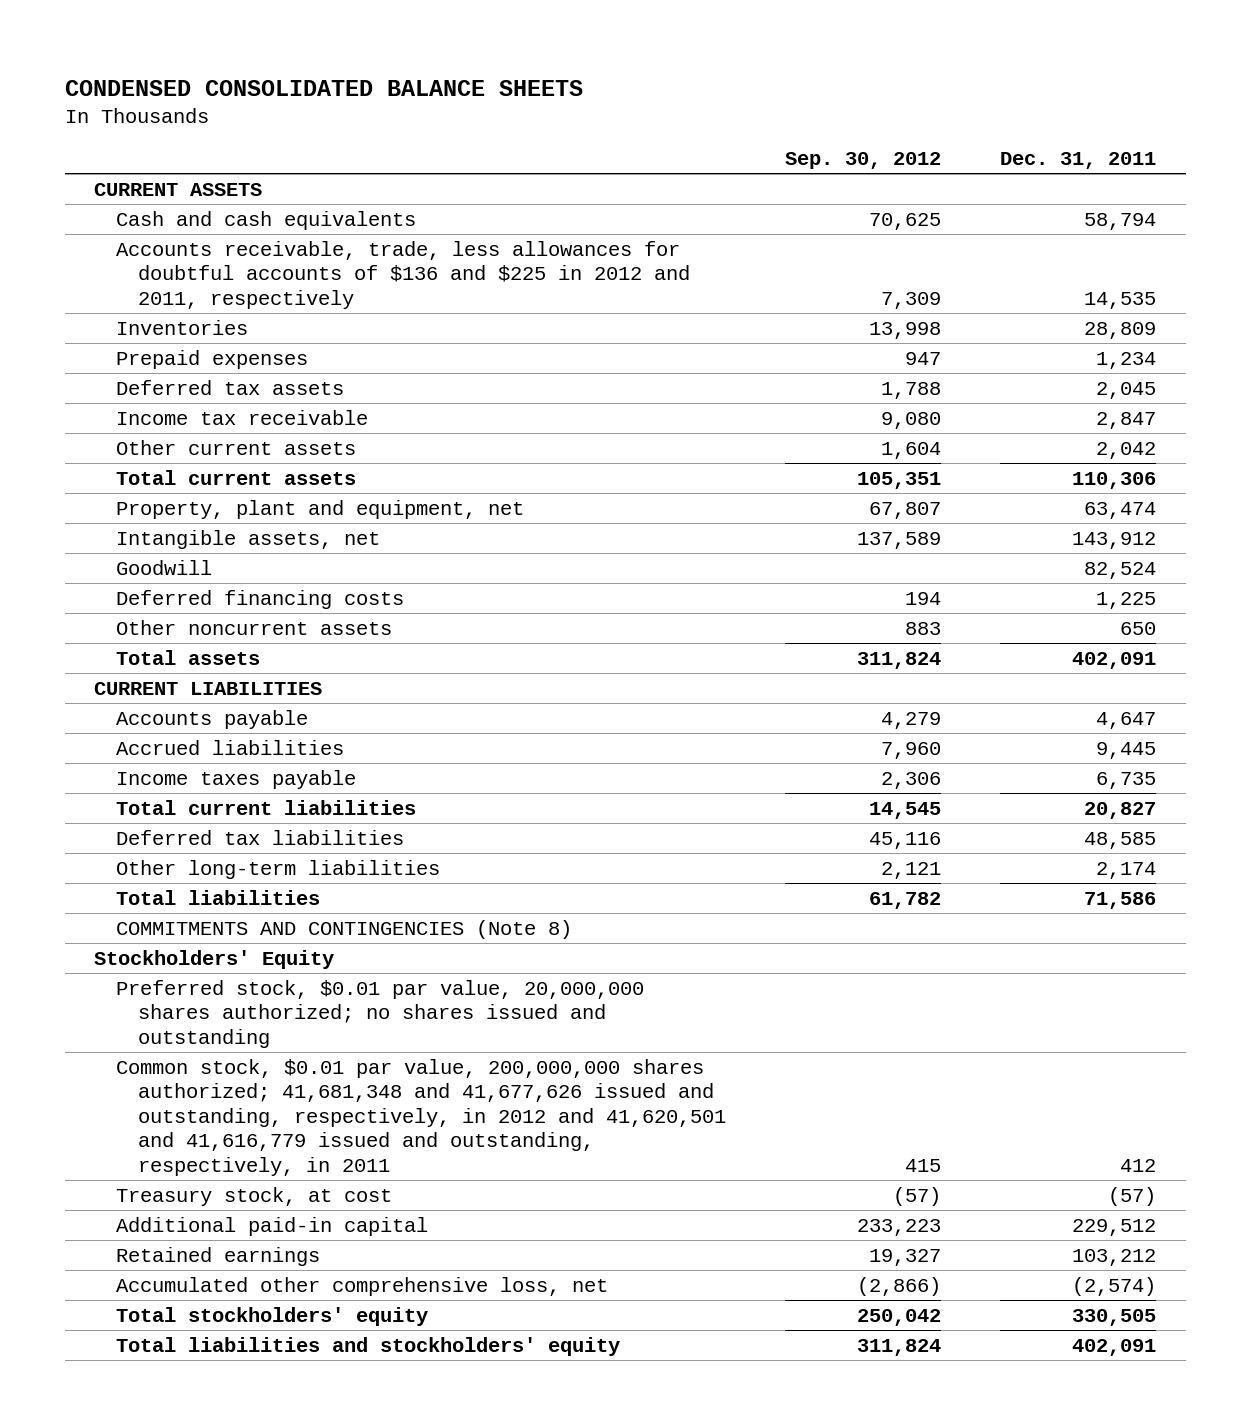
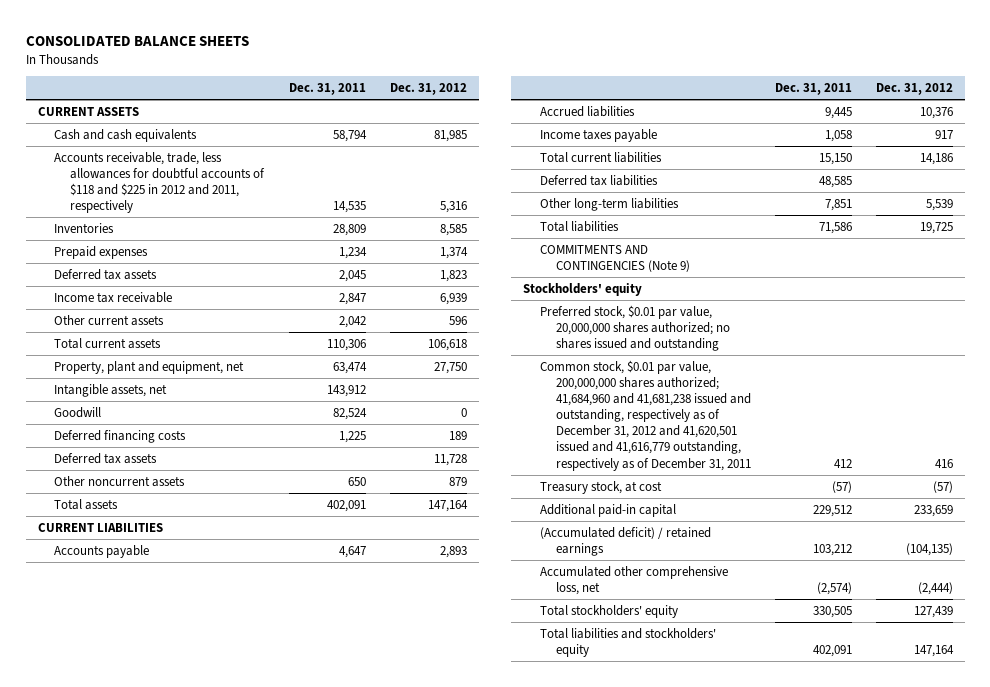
[64,80,583,97] CONDENSED CONSOLIDATED BALANCE SHEETS -> [25,36,249,47] CONSOLIDATED BALANCE SHEETS
[784,152,941,170] Sep. 30, 2012 -> none
none -> [390,83,468,96] Dec. 31, 2012
[116,240,690,309] Accounts receivable, trade, less allowances for doubtful accounts of $136 and $225 in 2012 and 2011, respectively -> [54,151,266,214] Accounts receivable, trade, less allowances for doubtful accounts of $118 and $225 in 2012 and 2011, respectively
none -> [54,452,158,464] Deferred tax assets
[1096,771,1157,789] 6,735 -> [824,129,852,142] 1,058
[1084,801,1157,819] 20,827 -> [818,152,852,165] 15,150
[1096,861,1157,879] 2,174 -> [824,198,852,211] 7,851
[116,919,573,939] COMMITMENTS AND CONTINGENCIES (Note 8) -> [539,244,690,272] COMMITMENTS AND CONTINGENCIES (Note 9)
[94,949,335,969] Stockholders' Equity -> [523,282,643,296] Stockholders' equity
[116,1058,726,1176] Common stock, $0.01 par value, 200,000,000 shares authorized; 41,681,348 and 41,677,626 issued and outstanding, respectively, in 2012 and 41,620,501 and 41,616,779 issued and outstanding, respectively, in 2011 -> [539,359,751,471] Common stock, $0.01 par value, 200,000,000 shares authorized; 41,684,960 and 41,681,238 issued and outstanding, respectively as of December 31, 2012 and 41,620,501 issued and 41,616,779 outstanding, respectively as of December 31, 2011
[116,1246,321,1266] Retained earnings -> [539,526,711,556] (Accumulated deficit) / retained earnings

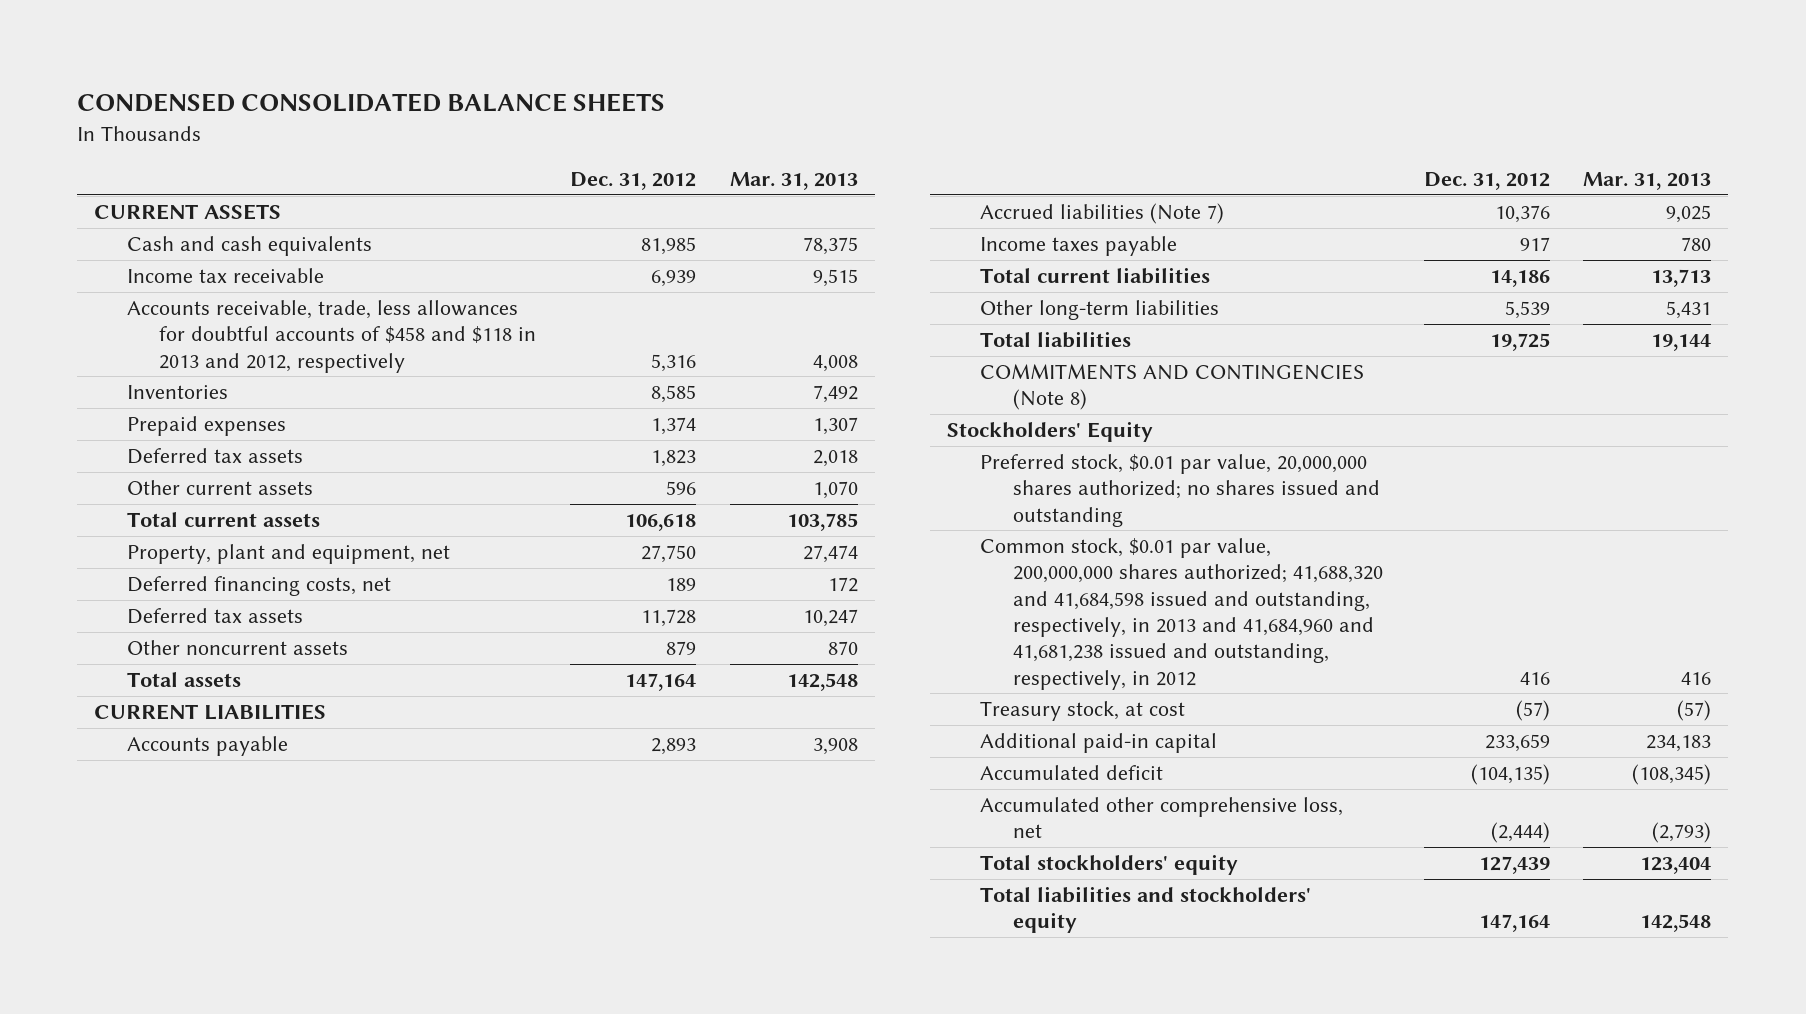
[25,36,249,47] CONSOLIDATED BALANCE SHEETS -> [77,93,666,113] CONDENSED CONSOLIDATED BALANCE SHEETS
[289,83,367,96] Dec. 31, 2011 -> none
none -> [730,172,859,191] Mar. 31, 2013
[54,291,173,303] Income tax receivable -> [126,268,324,284] Income tax receivable
[54,151,266,214] Accounts receivable, trade, less allowances for doubtful accounts of $118 and $225 in 2012 and 2011, respectively -> [126,300,537,373] Accounts receivable, trade, less allowances for doubtful accounts of $458 and $118 in 2013 and 2012, respectively
[54,383,168,397] Intangible assets, net -> none
[54,406,102,418] Goodwill -> none
[54,429,187,443] Deferred financing costs -> [126,576,391,597] Deferred financing costs, net
[539,105,635,117] Accrued liabilities -> [979,203,1224,225] Accrued liabilities (Note 7)
[539,174,658,186] Deferred tax liabilities -> none
[539,244,690,272] COMMITMENTS AND CONTINGENCIES (Note 9) -> [979,364,1364,411] COMMITMENTS AND CONTINGENCIES (Note 8)
[523,282,643,296] Stockholders' equity -> [947,421,1154,443] Stockholders' Equity
[539,359,751,471] Common stock, $0.01 par value, 200,000,000 shares authorized; 41,684,960 and 41,681,238 issued and outstanding, respectively as of December 31, 2012 and 41,620,501 issued and 41,616,779 outstanding, respectively as of December 31, 2011 -> [979,538,1383,690] Common stock, $0.01 par value, 200,000,000 shares authorized; 41,688,320 and 41,684,598 issued and outstanding, respectively, in 2013 and 41,684,960 and 41,681,238 issued and outstanding, respectively, in 2012
[539,526,711,556] (Accumulated deficit) / retained earnings -> [979,765,1163,781] Accumulated deficit

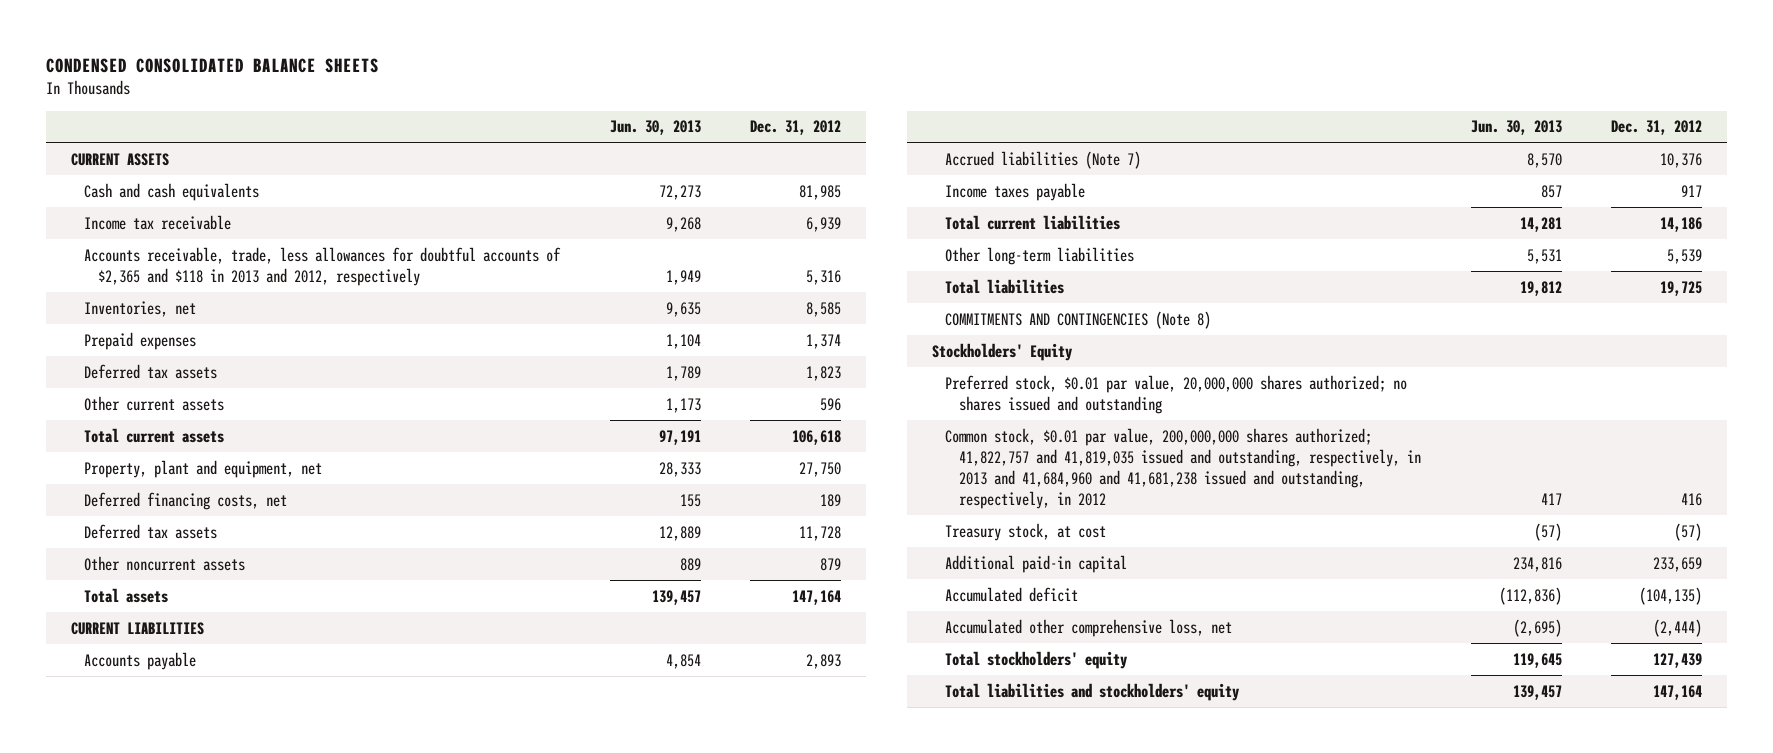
[730,172,859,191] Mar. 31, 2013 -> none
none -> [609,120,701,136] Jun. 30, 2013
[126,300,537,373] Accounts receivable, trade, less allowances for doubtful accounts of $458 and $118 in 2013 and 2012, respectively -> [84,246,562,286] Accounts receivable, trade, less allowances for doubtful accounts of $2,365 and $118 in 2013 and 2012, respectively
[126,385,228,400] Inventories -> [84,300,197,317] Inventories, net
[979,538,1383,690] Common stock, $0.01 par value, 200,000,000 shares authorized; 41,688,320 and 41,684,598 issued and outstanding, respectively, in 2013 and 41,684,960 and 41,681,238 issued and outstanding, respectively, in 2012 -> [945,427,1421,510] Common stock, $0.01 par value, 200,000,000 shares authorized; 41,822,757 and 41,819,035 issued and outstanding, respectively, in 2013 and 41,684,960 and 41,681,238 issued and outstanding, respectively, in 2012

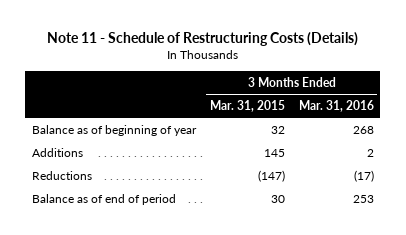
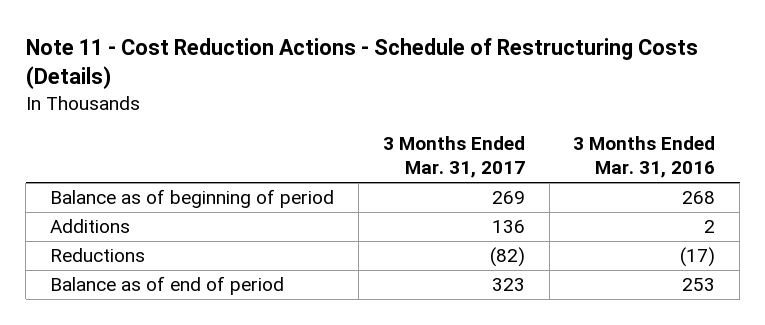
[46,32,358,47] Note 11 - Schedule of Restructuring Costs (Details) -> [25,38,698,90] Note 11 - Cost Reduction Actions - Schedule of Restructuring Costs (Details)
[209,99,285,112] Mar. 31, 2015 -> none
none -> [382,136,525,179] 3 Months Ended Mar. 31, 2017
[32,124,198,136] Balance as of beginning of year -> [50,189,335,209] Balance as of beginning of period

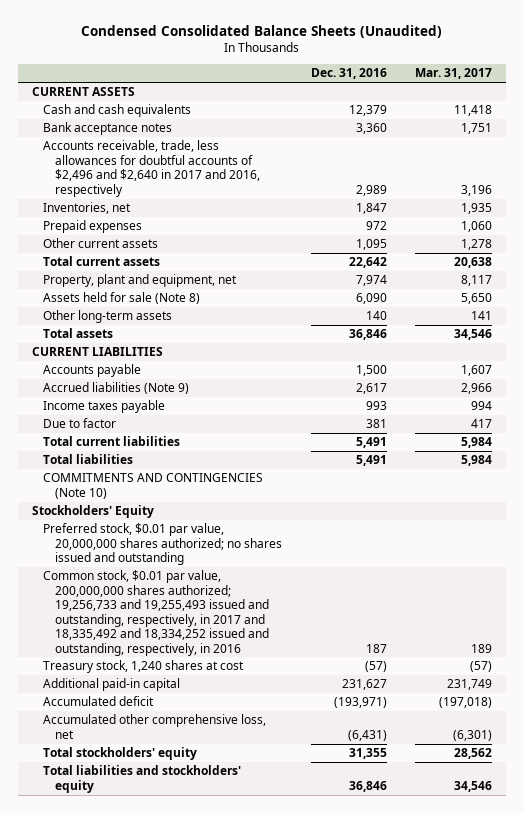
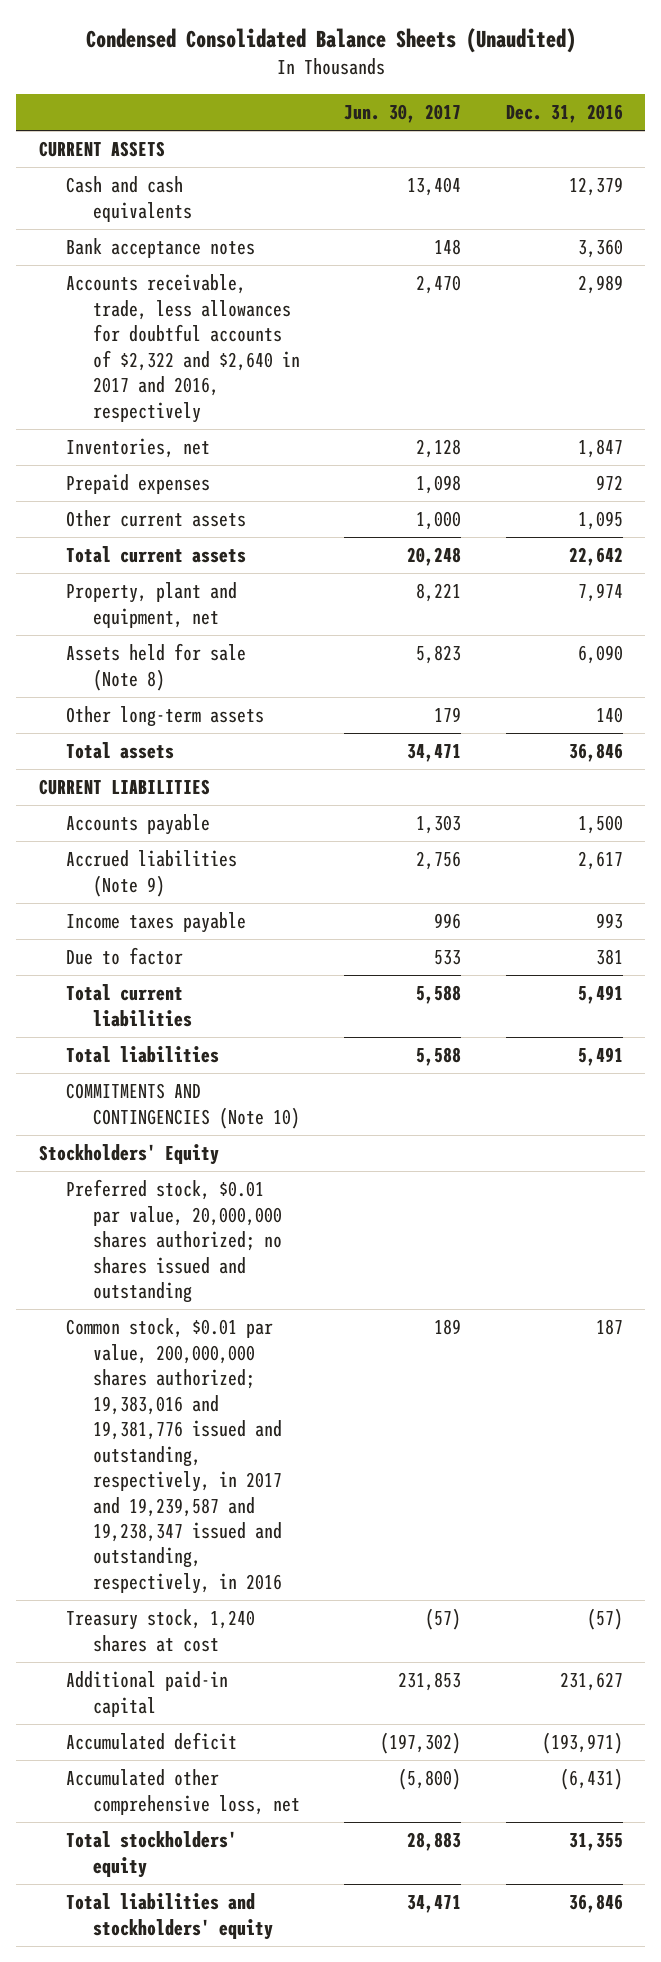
[415,68,493,80] Mar. 31, 2017 -> none
none -> [344,103,462,123] Jun. 30, 2017
[43,140,260,197] Accounts receivable, trade, less allowances for doubtful accounts of $2,496 and $2,640 in 2017 and 2016, respectively -> [65,274,300,423] Accounts receivable, trade, less allowances for doubtful accounts of $2,322 and $2,640 in 2017 and 2016, respectively
[43,570,269,656] Common stock, $0.01 par value, 200,000,000 shares authorized; 19,256,733 and 19,255,493 issued and outstanding, respectively, in 2017 and 18,335,492 and 18,334,252 issued and outstanding, respectively, in 2016 -> [65,1318,282,1594] Common stock, $0.01 par value, 200,000,000 shares authorized; 19,383,016 and 19,381,776 issued and outstanding, respectively, in 2017 and 19,239,587 and 19,238,347 issued and outstanding, respectively, in 2016

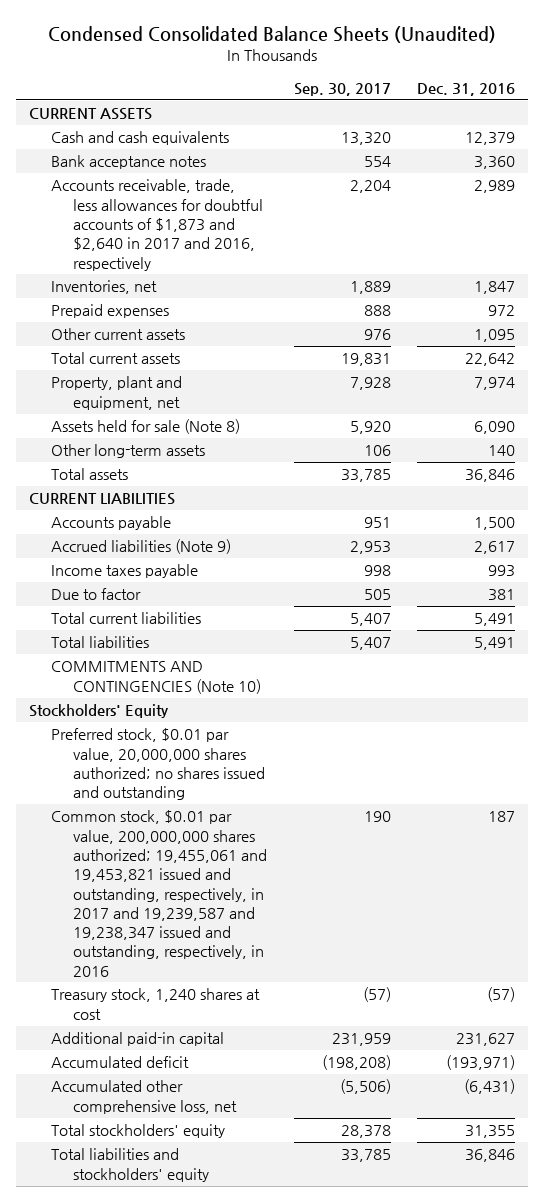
[344,103,462,123] Jun. 30, 2017 -> none
none -> [293,82,391,96] Sep. 30, 2017
[65,274,300,423] Accounts receivable, trade, less allowances for doubtful accounts of $2,322 and $2,640 in 2017 and 2016, respectively -> [51,179,264,271] Accounts receivable, trade, less allowances for doubtful accounts of $1,873 and $2,640 in 2017 and 2016, respectively
[65,1318,282,1594] Common stock, $0.01 par value, 200,000,000 shares authorized; 19,383,016 and 19,381,776 issued and outstanding, respectively, in 2017 and 19,239,587 and 19,238,347 issued and outstanding, respectively, in 2016 -> [51,810,268,977] Common stock, $0.01 par value, 200,000,000 shares authorized; 19,455,061 and 19,453,821 issued and outstanding, respectively, in 2017 and 19,239,587 and 19,238,347 issued and outstanding, respectively, in 2016

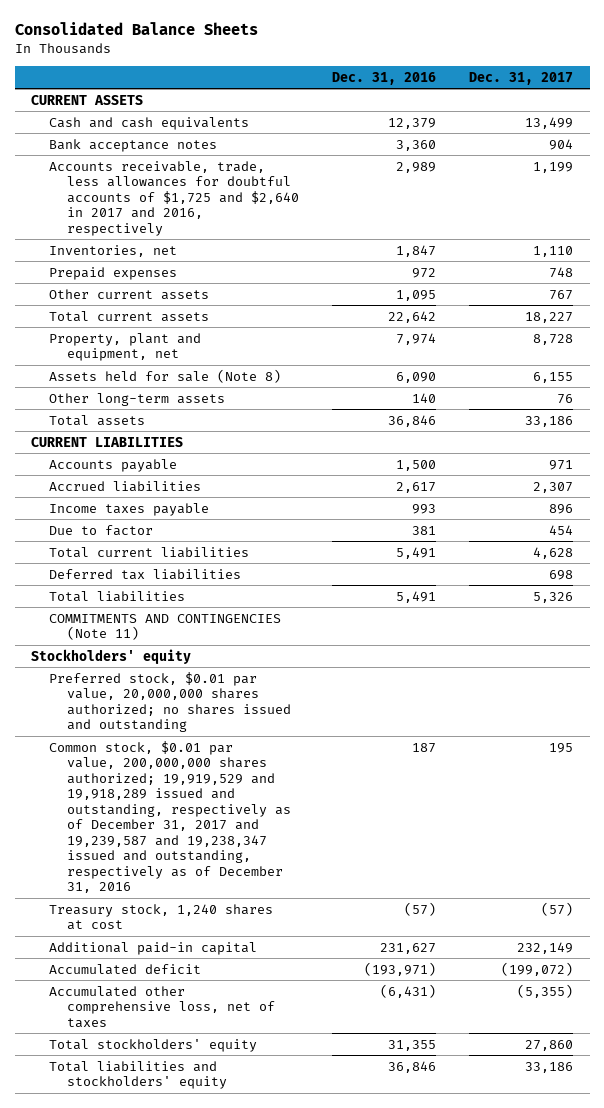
[48,25,497,43] Condensed Consolidated Balance Sheets (Unaudited) -> [14,22,258,36] Consolidated Balance Sheets
[293,82,391,96] Sep. 30, 2017 -> none
none -> [469,71,574,85] Dec. 31, 2017
[51,179,264,271] Accounts receivable, trade, less allowances for doubtful accounts of $1,873 and $2,640 in 2017 and 2016, respectively -> [49,160,300,236] Accounts receivable, trade, less allowances for doubtful accounts of $1,725 and $2,640 in 2017 and 2016, respectively
[51,539,232,555] Accrued liabilities (Note 9) -> [49,480,202,492] Accrued liabilities
none -> [49,568,242,580] Deferred tax liabilities
[51,661,262,694] COMMITMENTS AND CONTINGENCIES (Note 10) -> [49,613,282,641] COMMITMENTS AND CONTINGENCIES (Note 11)
[29,704,170,719] Stockholders' Equity -> [31,648,192,664] Stockholders' equity
[51,810,268,977] Common stock, $0.01 par value, 200,000,000 shares authorized; 19,455,061 and 19,453,821 issued and outstanding, respectively, in 2017 and 19,239,587 and 19,238,347 issued and outstanding, respectively, in 2016 -> [49,740,292,894] Common stock, $0.01 par value, 200,000,000 shares authorized; 19,919,529 and 19,918,289 issued and outstanding, respectively as of December 31, 2017 and 19,239,587 and 19,238,347 issued and outstanding, respectively as of December 31, 2016
[51,1080,238,1114] Accumulated other comprehensive loss, net -> [49,985,276,1028] Accumulated other comprehensive loss, net of taxes

